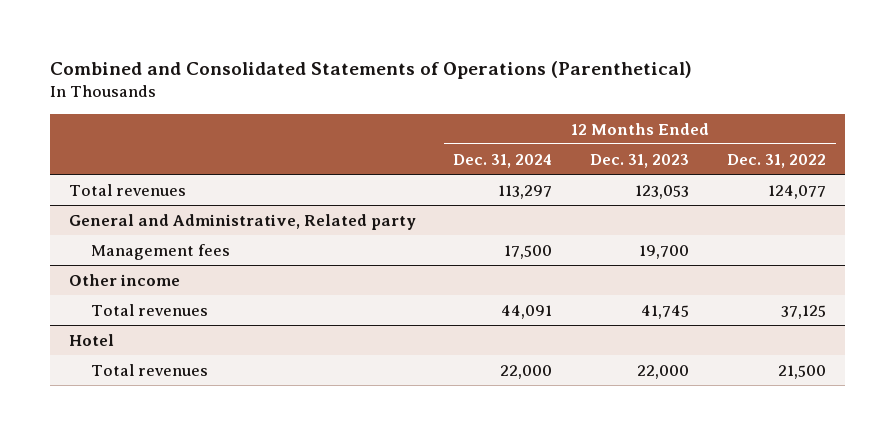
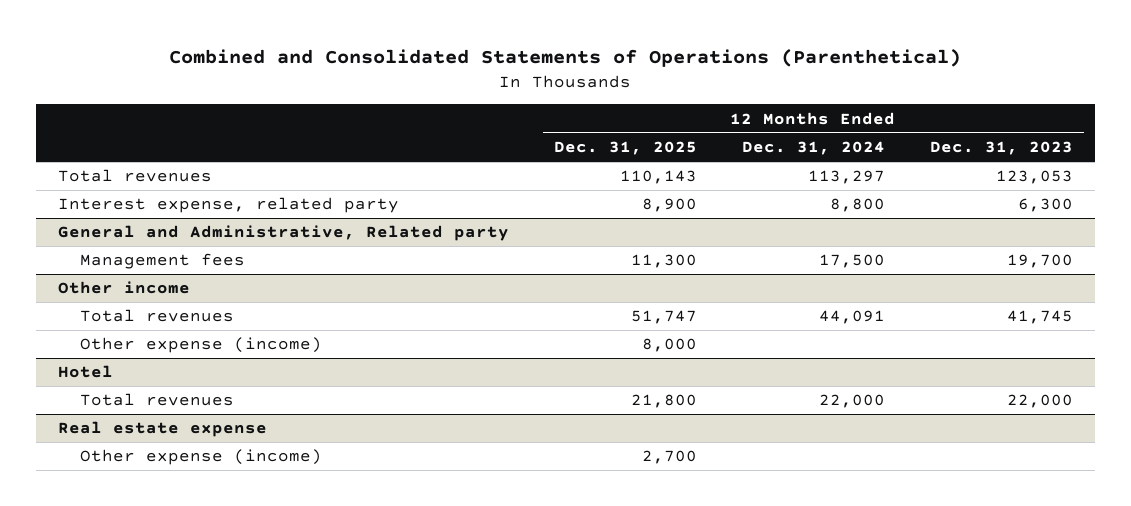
[727,153,827,168] Dec. 31, 2022 -> none
none -> [554,141,698,156] Dec. 31, 2025
none -> [58,197,400,214] Interest expense, related party
none -> [79,337,322,354] Other expense (income)
none -> [58,421,268,438] Real estate expense
none -> [79,449,322,466] Other expense (income)

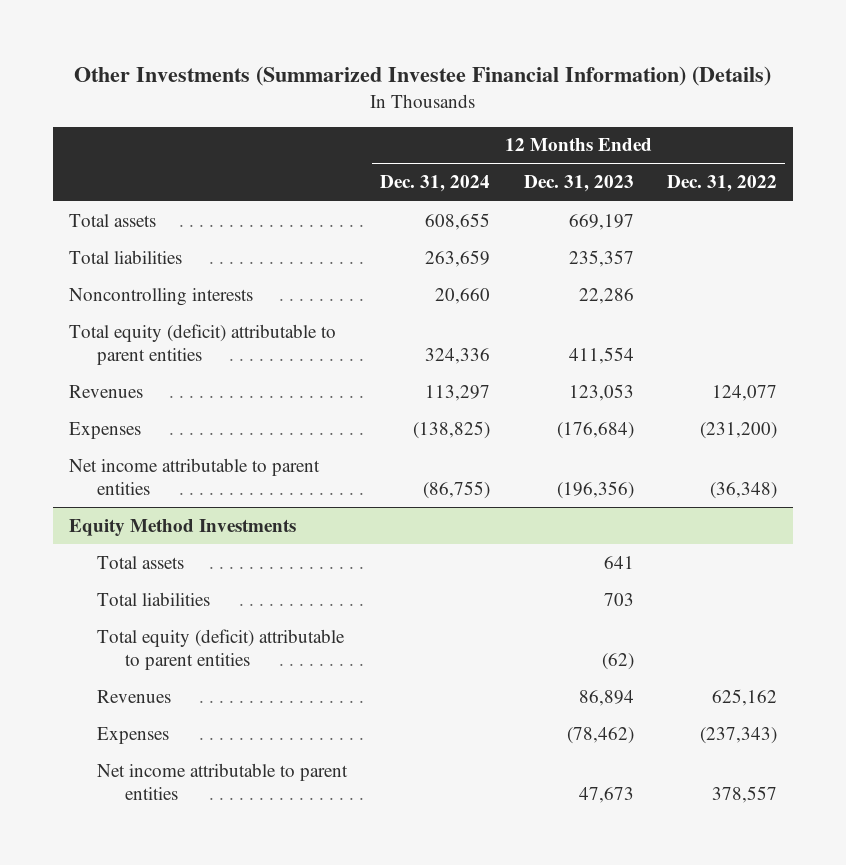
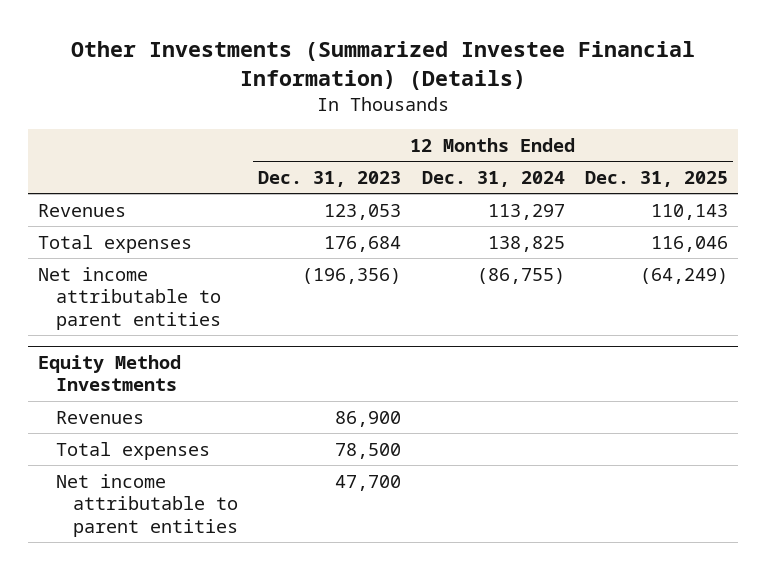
[666,175,777,193] Dec. 31, 2022 -> none
none -> [584,170,728,187] Dec. 31, 2025
[69,213,157,227] Total assets -> none
[69,249,183,264] Total liabilities -> none
[69,287,254,306] Noncontrolling interests -> none
[69,323,337,365] Total equity (deficit) attributable to parent entities -> none
[69,421,142,439] Expenses -> [38,234,193,253] Total expenses
[413,420,491,439] (138,825) -> [487,235,565,252] 138,825
[556,421,634,439] (176,684) -> [324,235,402,252] 176,684
[97,555,185,569] Total assets -> none
[97,591,211,606] Total liabilities -> none
[97,628,346,670] Total equity (deficit) attributable to parent entities -> none
[578,689,634,706] 86,894 -> [335,410,402,427] 86,900
[97,726,170,744] Expenses -> [55,441,210,460] Total expenses
[566,726,634,744] (78,462) -> [335,442,402,459] 78,500
[578,786,634,803] 47,673 -> [335,474,402,491] 47,700

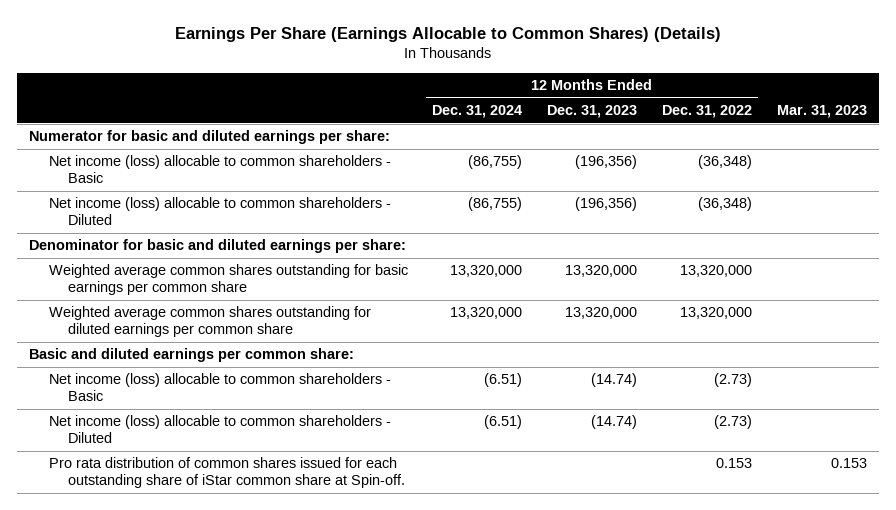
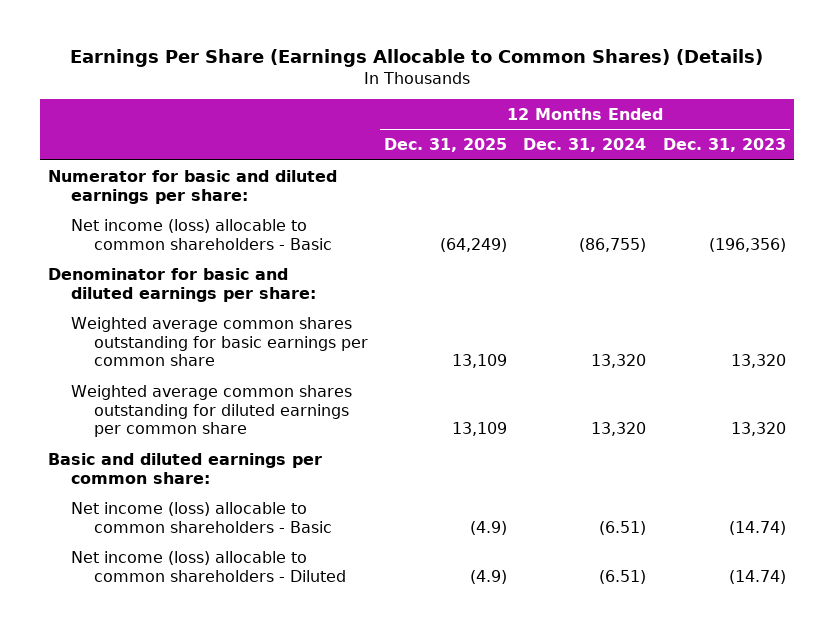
[661,105,752,119] Dec. 31, 2022 -> none
[776,105,867,119] Mar. 31, 2023 -> none
none -> [384,138,508,153] Dec. 31, 2025
[48,197,391,225] Net income (loss) allocable to common shareholders - Diluted -> none
[450,265,523,278] 13,320,000 -> [591,354,647,369] 13,320
[565,265,638,278] 13,320,000 -> [730,354,786,369] 13,320
[450,307,523,320] 13,320,000 -> [591,422,647,437] 13,320
[565,307,638,320] 13,320,000 -> [730,422,786,437] 13,320
[48,457,406,488] Pro rata distribution of common shares issued for each outstanding share of iStar common share at Spin-off. -> none

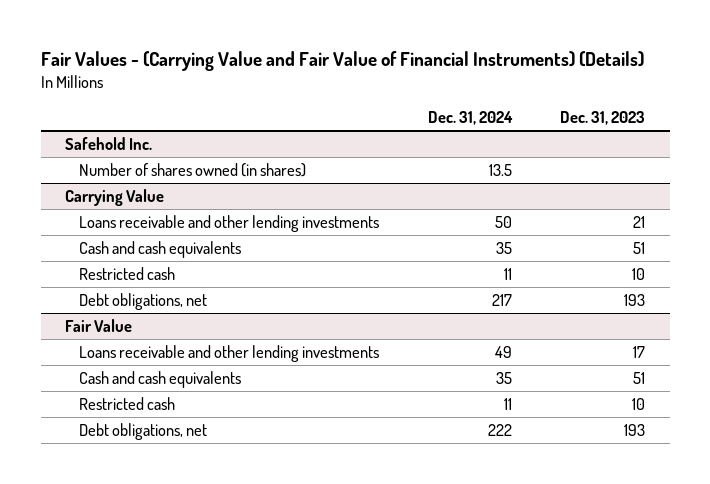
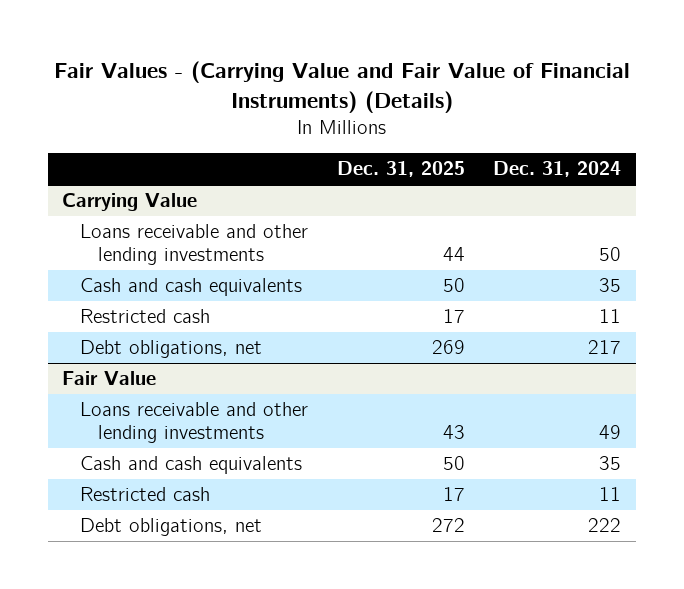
[560,111,646,126] Dec. 31, 2023 -> none
none -> [336,161,465,178] Dec. 31, 2025
[64,137,152,151] Safehold Inc. -> none
[78,163,306,178] Number of shares owned (in shares) -> none

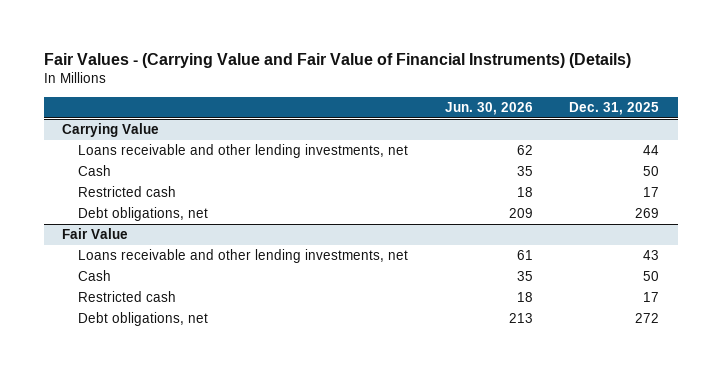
[493,161,622,178] Dec. 31, 2024 -> none
none -> [444,102,533,116] Jun. 30, 2026
[79,224,308,265] Loans receivable and other lending investments -> [78,144,409,159] Loans receivable and other lending investments, net
[79,278,302,297] Cash and cash equivalents -> [78,165,112,177] Cash
[79,402,308,443] Loans receivable and other lending investments -> [78,249,409,264] Loans receivable and other lending investments, net
[79,456,302,475] Cash and cash equivalents -> [78,270,112,282] Cash

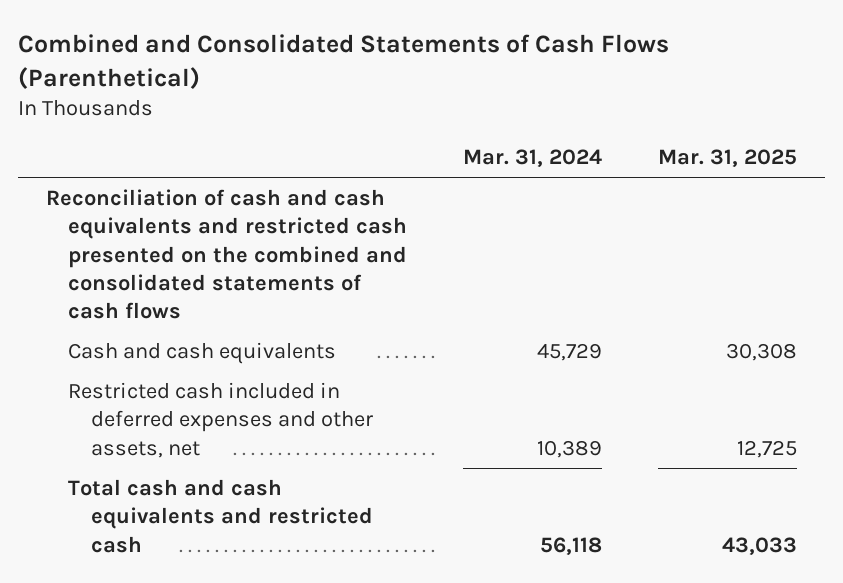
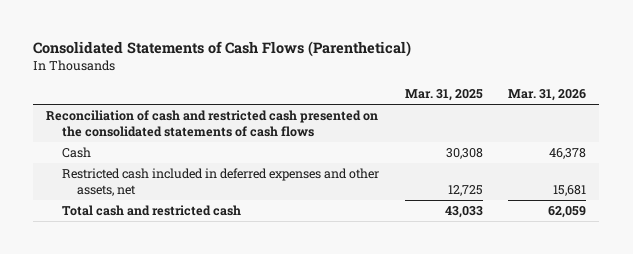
[17,33,669,89] Combined and Consolidated Statements of Cash Flows (Parenthetical) -> [33,41,412,58] Consolidated Statements of Cash Flows (Parenthetical)
[463,149,603,168] Mar. 31, 2024 -> none
none -> [508,89,587,102] Mar. 31, 2026
[45,189,408,319] Reconciliation of cash and cash equivalents and restricted cash presented on the combined and consolidated statements of cash flows -> [46,110,379,137] Reconciliation of cash and restricted cash presented on the consolidated statements of cash flows
[68,342,337,365] Cash and cash equivalents -> [61,147,91,159] Cash
[68,479,374,553] Total cash and cash equivalents and restricted cash -> [61,205,241,217] Total cash and restricted cash

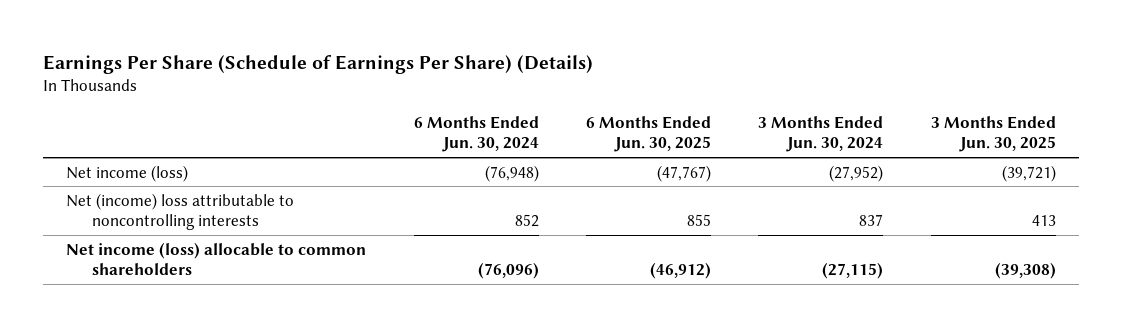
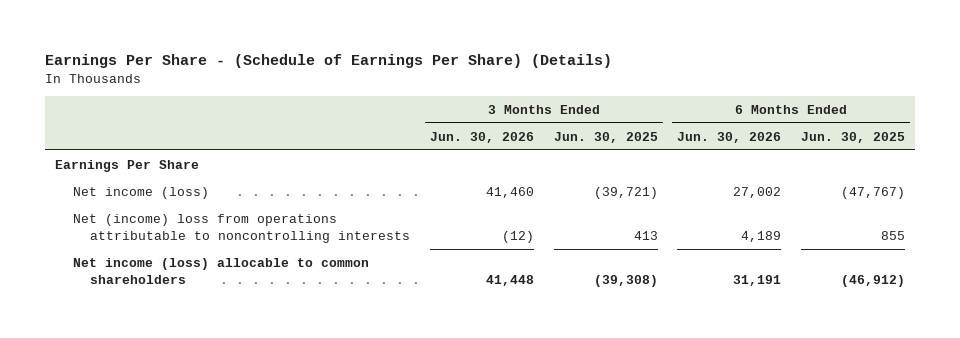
[42,54,593,74] Earnings Per Share (Schedule of Earnings Per Share) (Details) -> [44,54,612,69] Earnings Per Share - (Schedule of Earnings Per Share) (Details)
[413,115,539,153] 6 Months Ended Jun. 30, 2024 -> none
[758,115,884,153] 3 Months Ended Jun. 30, 2024 -> none
none -> [430,131,535,143] Jun. 30, 2026
none -> [677,131,782,143] Jun. 30, 2026
none -> [54,159,199,172] Earnings Per Share
[66,192,295,231] Net (income) loss attributable to noncontrolling interests -> [72,213,411,243] Net (income) loss from operations attributable to noncontrolling interests

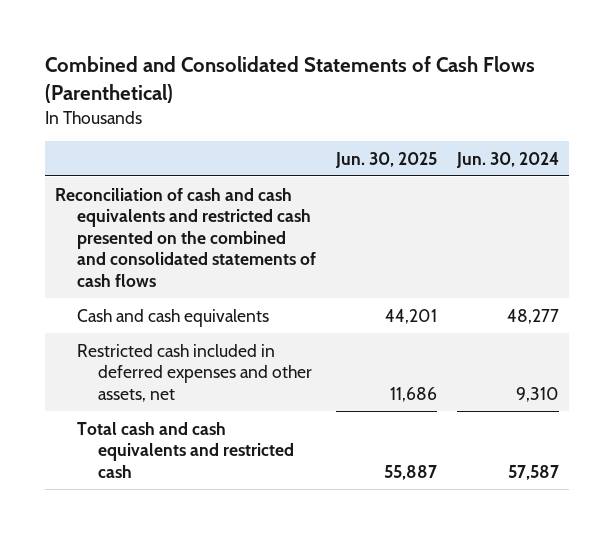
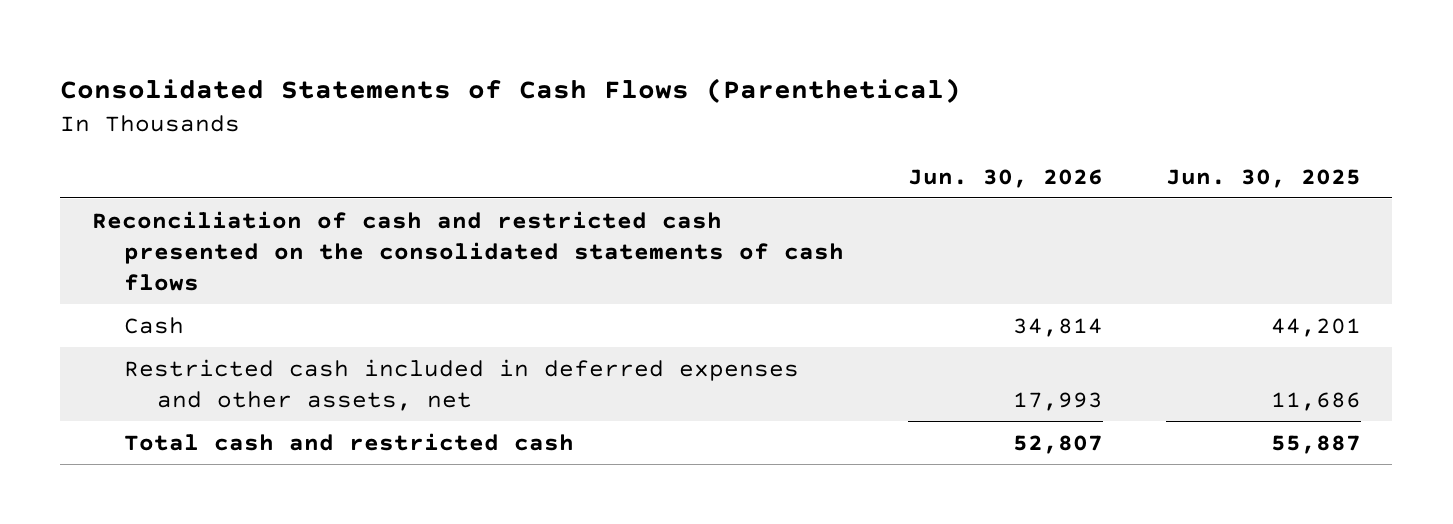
[44,56,535,103] Combined and Consolidated Statements of Cash Flows (Parenthetical) -> [60,77,962,103] Consolidated Statements of Cash Flows (Parenthetical)
[456,151,560,168] Jun. 30, 2024 -> none
none -> [907,168,1103,188] Jun. 30, 2026
[55,187,316,288] Reconciliation of cash and cash equivalents and restricted cash presented on the combined and consolidated statements of cash flows -> [91,210,845,292] Reconciliation of cash and restricted cash presented on the consolidated statements of cash flows
[76,308,269,327] Cash and cash equivalents -> [124,316,185,334] Cash
[76,421,295,478] Total cash and cash equivalents and restricted cash -> [124,432,575,451] Total cash and restricted cash

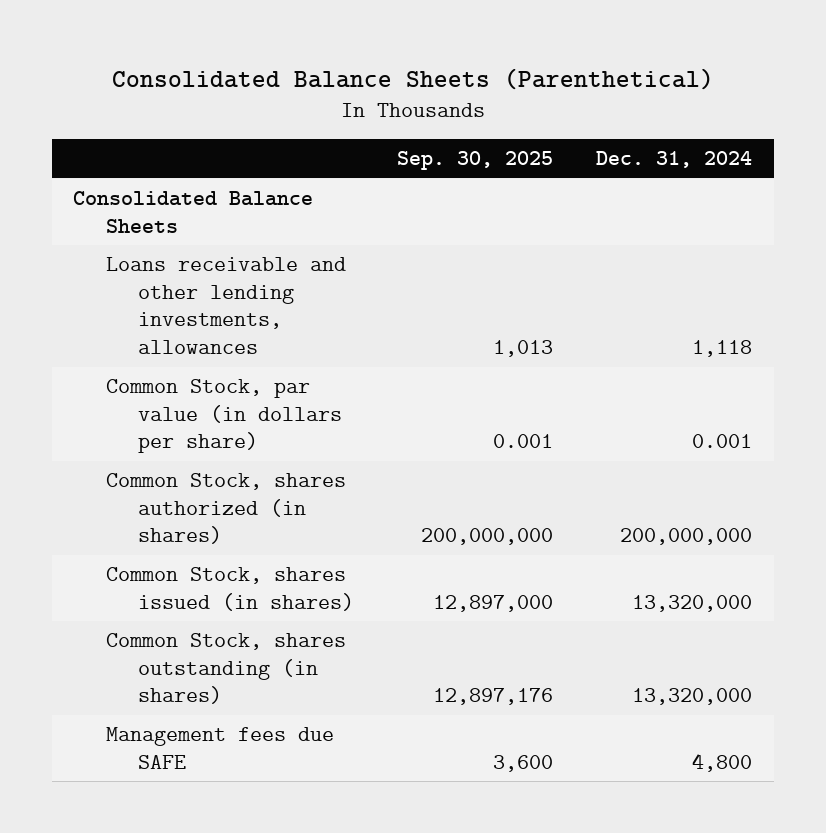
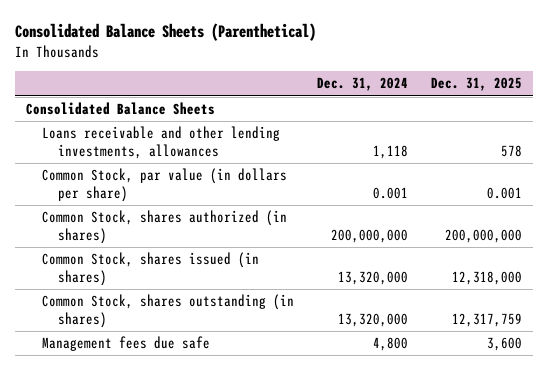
[397,151,554,171] Sep. 30, 2025 -> none
none -> [430,77,522,92] Dec. 31, 2025
[105,726,334,769] Management fees due SAFE -> [42,336,211,352] Management fees due safe

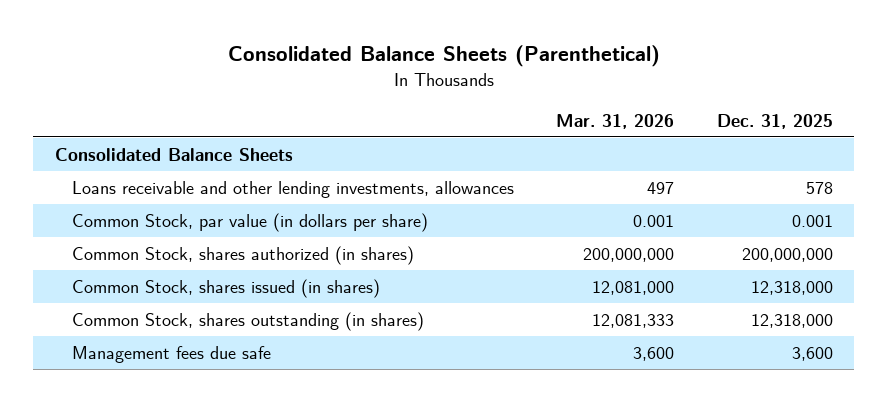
[317,77,409,92] Dec. 31, 2024 -> none
none -> [556,113,675,129] Mar. 31, 2026
[451,312,522,327] 12,317,759 -> [750,313,833,328] 12,318,000

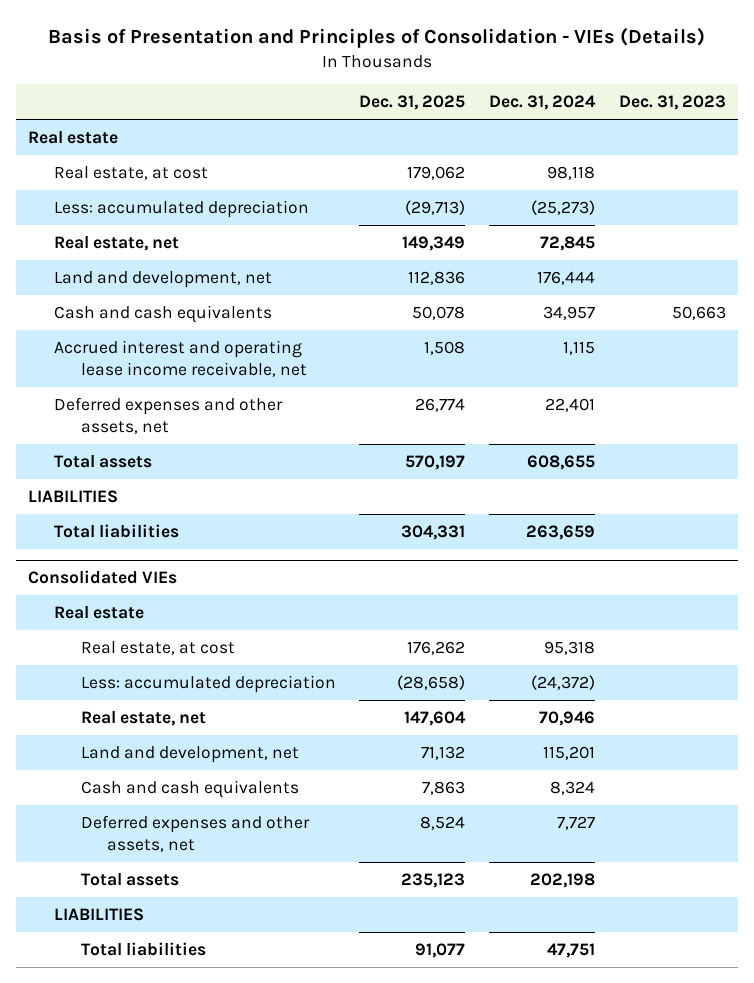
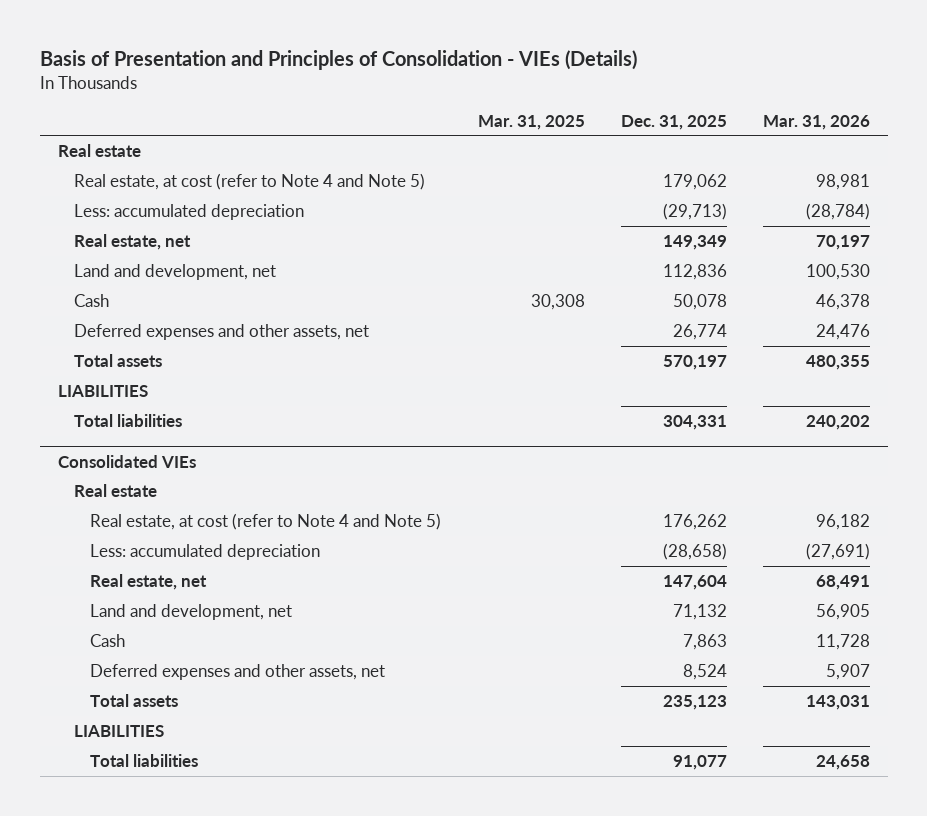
[489,94,597,110] Dec. 31, 2024 -> none
[619,94,727,110] Dec. 31, 2023 -> none
none -> [477,114,585,130] Mar. 31, 2025
none -> [762,114,870,130] Mar. 31, 2026
[54,166,209,181] Real estate, at cost -> [74,172,426,190] Real estate, at cost (refer to Note 4 and Note 5)
[54,340,307,378] Accrued interest and operating lease income receivable, net -> none
[54,305,273,324] Cash and cash equivalents -> [74,293,110,307] Cash
[80,641,235,656] Real estate, at cost -> [90,512,442,530] Real estate, at cost (refer to Note 4 and Note 5)
[80,780,299,799] Cash and cash equivalents -> [90,633,126,647] Cash

